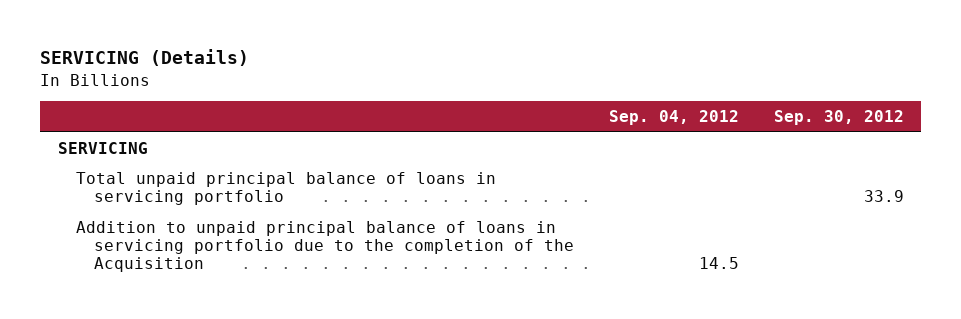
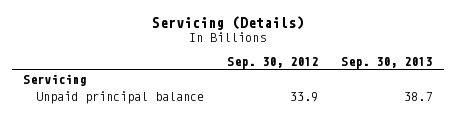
[40,49,250,67] SERVICING (Details) -> [151,16,304,31] Servicing (Details)
[608,110,739,126] Sep. 04, 2012 -> none
none -> [341,57,433,70] Sep. 30, 2013
[75,220,574,273] Addition to unpaid principal balance of loans in servicing portfolio due to the completion of the Acquisition -> none
[57,141,148,154] SERVICING -> [23,74,87,87] Servicing
[75,171,496,206] Total unpaid principal balance of loans in servicing portfolio -> [36,91,205,105] Unpaid principal balance

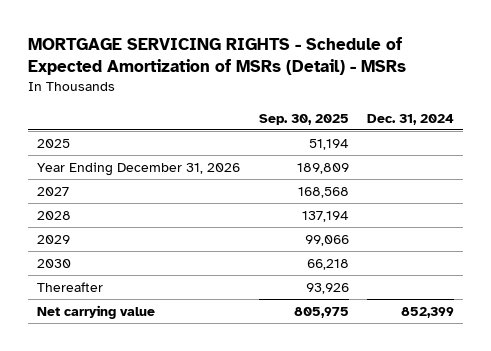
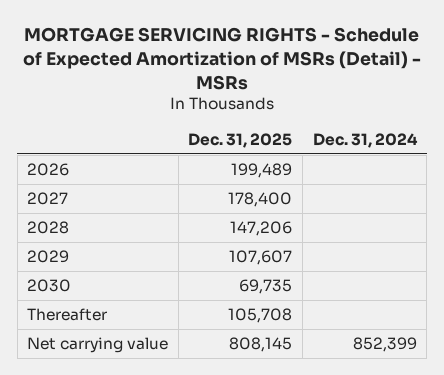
[258,113,349,125] Sep. 30, 2025 -> none
none -> [188,132,293,148] Dec. 31, 2025
[37,138,71,148] 2025 -> none
[37,161,241,176] Year Ending December 31, 2026 -> [27,163,70,177] 2026

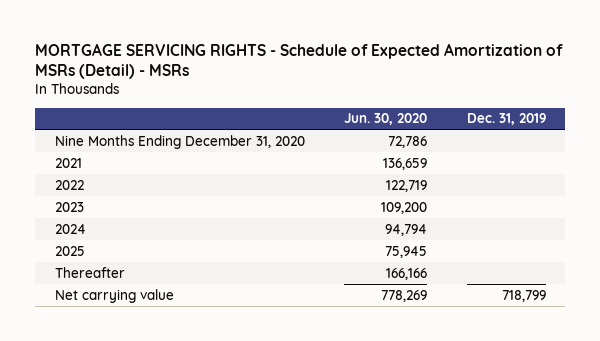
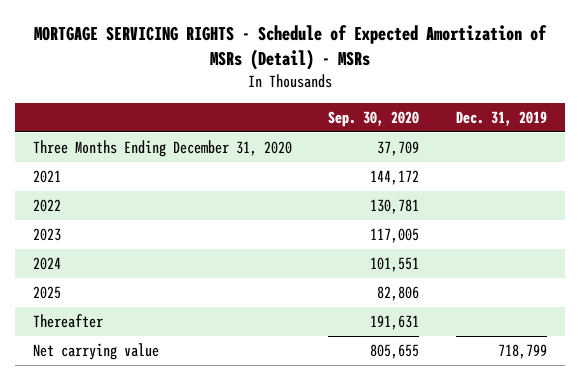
[344,113,428,126] Jun. 30, 2020 -> none
none -> [328,111,420,128] Sep. 30, 2020
[54,134,305,149] Nine Months Ending December 31, 2020 -> [32,140,292,158] Three Months Ending December 31, 2020

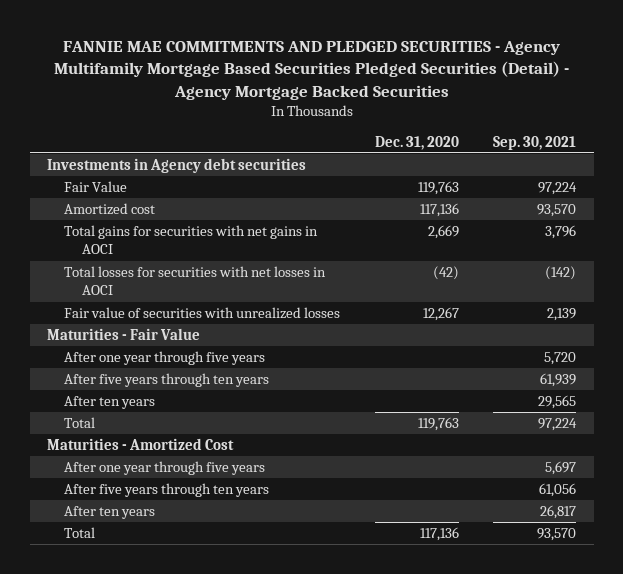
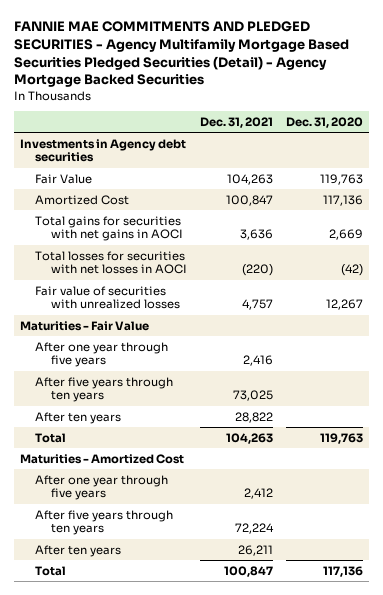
[493,135,577,150] Sep. 30, 2021 -> none
none -> [199,116,273,128] Dec. 31, 2021
[64,203,156,216] Amortized cost -> [35,194,130,205] Amortized Cost

